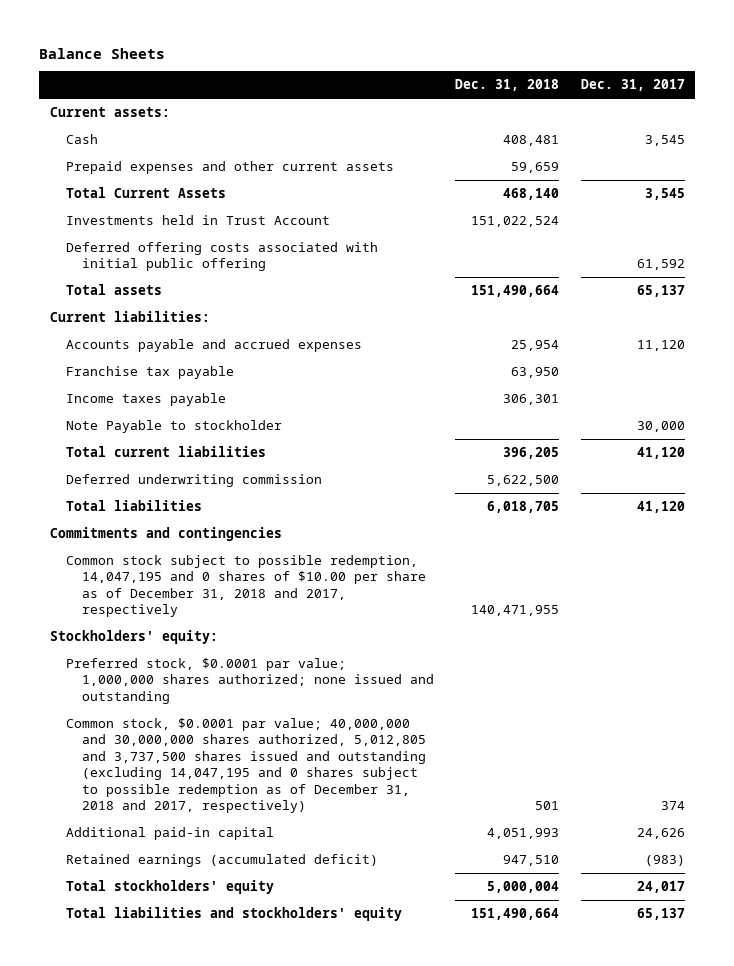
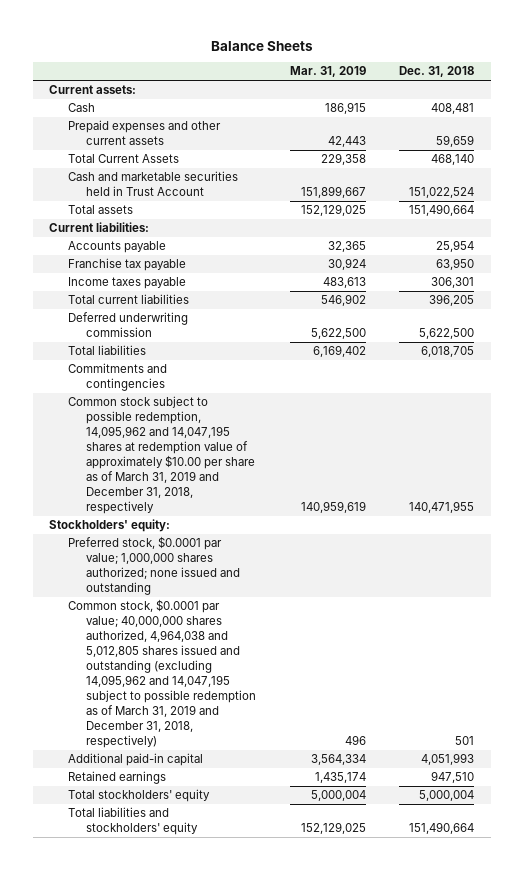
[580,79,685,92] Dec. 31, 2017 -> none
none -> [289,66,366,78] Mar. 31, 2019
[65,241,378,272] Deferred offering costs associated with initial public offering -> none
[65,214,330,225] Investments held in Trust Account -> [67,171,238,197] Cash and marketable securities held in Trust Account
[65,338,362,352] Accounts payable and accrued expenses -> [67,241,166,254] Accounts payable
[65,419,282,433] Note Payable to stockholder -> none
[65,554,426,618] Common stock subject to possible redemption, 14,047,195 and 0 shares of $10.00 per share as of December 31, 2018 and 2017, respectively -> [67,396,256,515] Common stock subject to possible redemption, 14,095,962 and 14,047,195 shares at redemption value of approximately $10.00 per share as of March 31, 2019 and December 31, 2018, respectively
[65,717,426,814] Common stock, $0.0001 par value; 40,000,000 and 30,000,000 shares authorized, 5,012,805 and 3,737,500 shares issued and outstanding (excluding 14,047,195 and 0 shares subject to possible redemption as of December 31, 2018 and 2017, respectively) -> [67,599,257,749] Common stock, $0.0001 par value; 40,000,000 shares authorized, 4,964,038 and 5,012,805 shares issued and outstanding (excluding 14,095,962 and 14,047,195 subject to possible redemption as of March 31, 2019 and December 31, 2018, respectively)
[65,853,378,867] Retained earnings (accumulated deficit) -> [67,771,166,785] Retained earnings

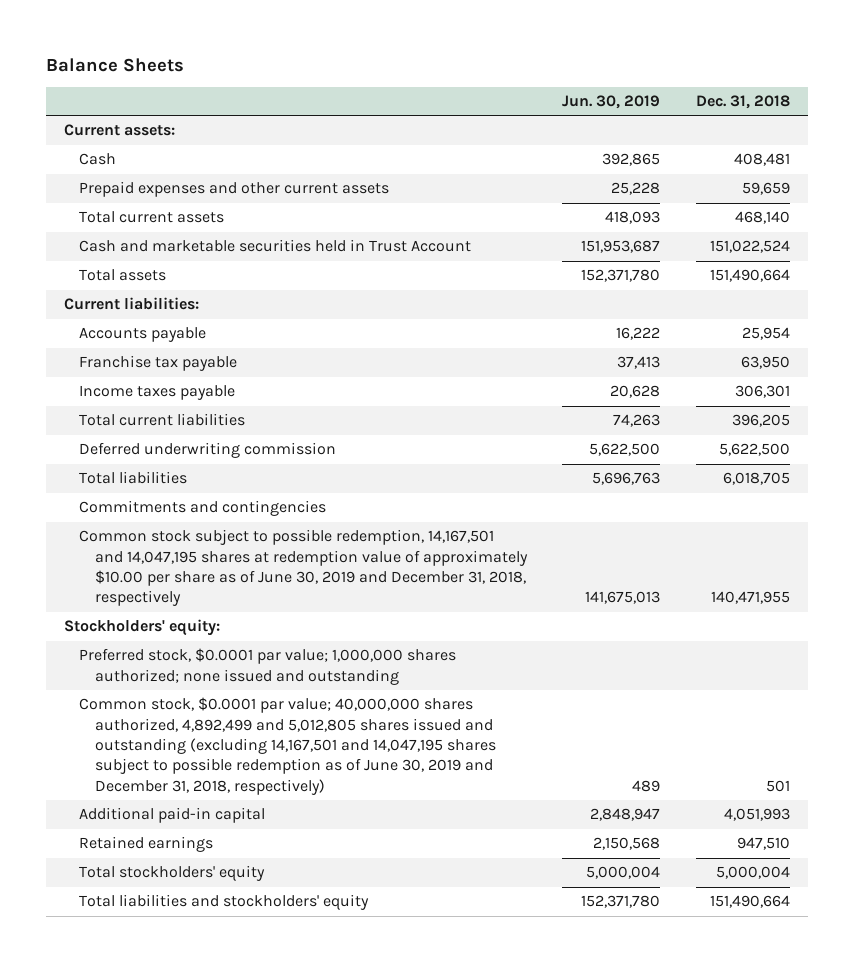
[289,66,366,78] Mar. 31, 2019 -> none
none -> [562,94,661,109] Jun. 30, 2019
[67,154,179,164] Total Current Assets -> [79,211,225,224] Total current assets
[67,396,256,515] Common stock subject to possible redemption, 14,095,962 and 14,047,195 shares at redemption value of approximately $10.00 per share as of March 31, 2019 and December 31, 2018, respectively -> [79,529,528,607] Common stock subject to possible redemption, 14,167,501 and 14,047,195 shares at redemption value of approximately $10.00 per share as of June 30, 2019 and December 31, 2018, respectively
[67,599,257,749] Common stock, $0.0001 par value; 40,000,000 shares authorized, 4,964,038 and 5,012,805 shares issued and outstanding (excluding 14,095,962 and 14,047,195 subject to possible redemption as of March 31, 2019 and December 31, 2018, respectively) -> [79,697,496,795] Common stock, $0.0001 par value; 40,000,000 shares authorized, 4,892,499 and 5,012,805 shares issued and outstanding (excluding 14,167,501 and 14,047,195 shares subject to possible redemption as of June 30, 2019 and December 31, 2018, respectively)

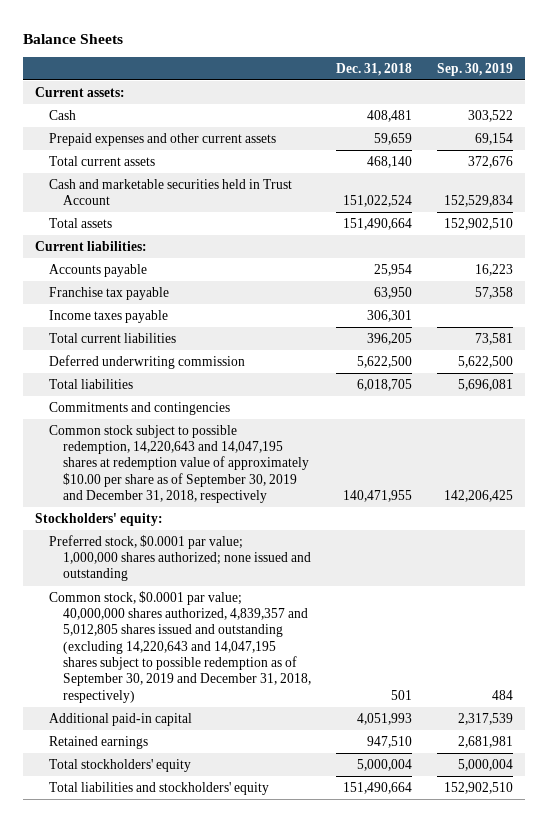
[562,94,661,109] Jun. 30, 2019 -> none
none -> [436,62,513,76] Sep. 30, 2019
[79,529,528,607] Common stock subject to possible redemption, 14,167,501 and 14,047,195 shares at redemption value of approximately $10.00 per share as of June 30, 2019 and December 31, 2018, respectively -> [48,424,309,504] Common stock subject to possible redemption, 14,220,643 and 14,047,195 shares at redemption value of approximately $10.00 per share as of September 30, 2019 and December 31, 2018, respectively
[79,697,496,795] Common stock, $0.0001 par value; 40,000,000 shares authorized, 4,892,499 and 5,012,805 shares issued and outstanding (excluding 14,167,501 and 14,047,195 shares subject to possible redemption as of June 30, 2019 and December 31, 2018, respectively) -> [48,590,311,703] Common stock, $0.0001 par value; 40,000,000 shares authorized, 4,839,357 and 5,012,805 shares issued and outstanding (excluding 14,220,643 and 14,047,195 shares subject to possible redemption as of September 30, 2019 and December 31, 2018, respectively)

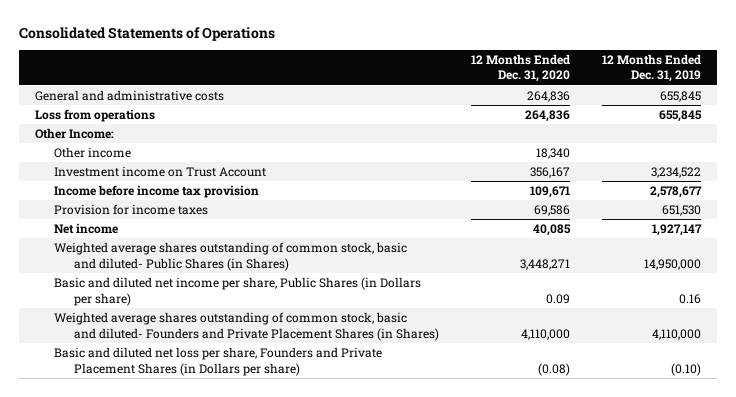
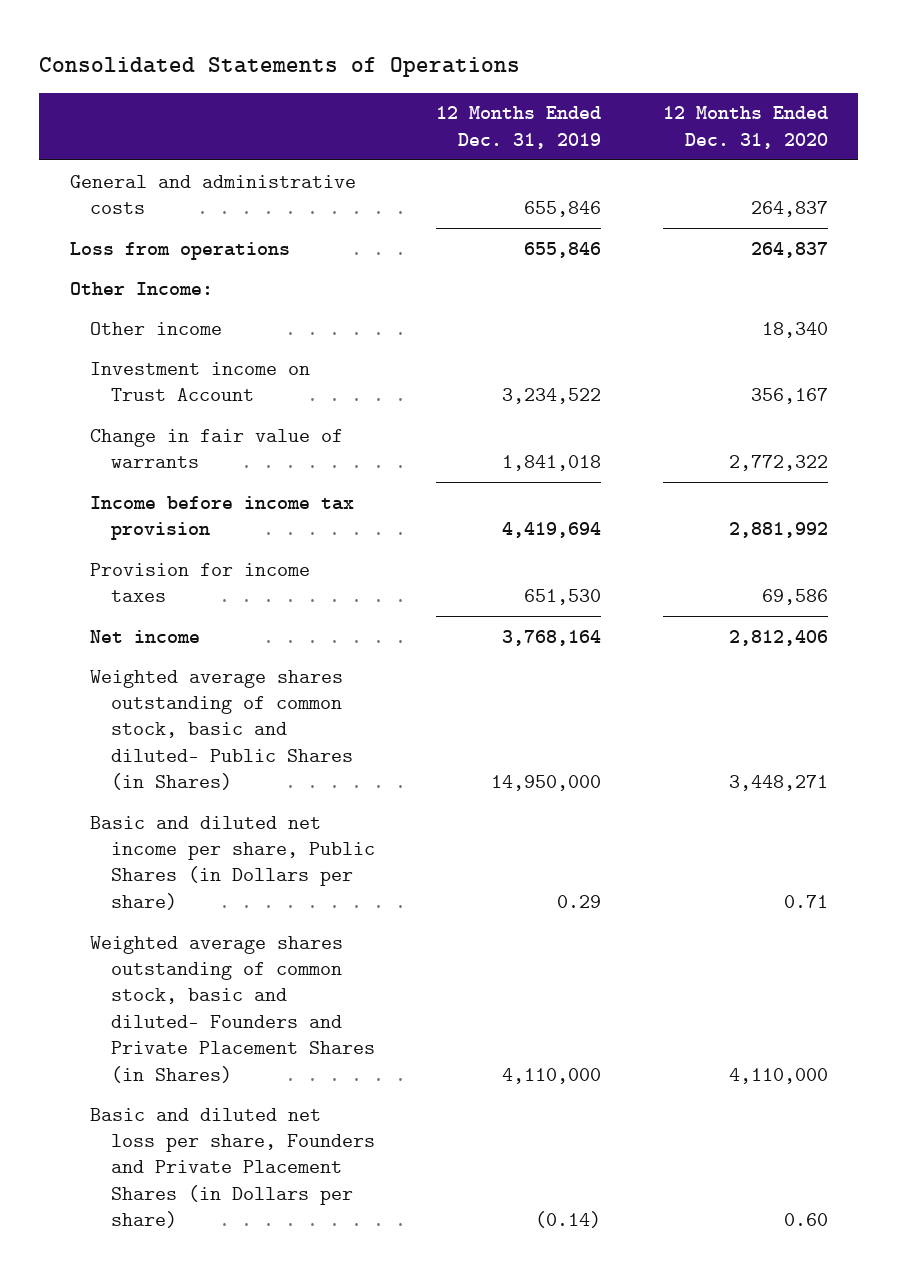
[526,90,570,102] 264,836 -> [750,200,828,217] 264,837
[660,90,702,102] 655,845 -> [524,200,602,217] 655,846
[524,109,570,122] 264,836 -> [750,241,828,258] 264,837
[659,109,703,122] 655,845 -> [524,241,602,258] 655,846
none -> [90,428,344,468] Change in fair value of warrants
[529,185,570,198] 109,671 -> [728,521,828,538] 2,881,992
[650,185,703,198] 2,578,677 -> [502,521,602,538] 4,419,694
[532,223,571,236] 40,085 -> [728,629,828,646] 2,812,406
[652,223,703,236] 1,927,147 -> [502,629,602,646] 3,768,164
[545,293,570,304] 0.09 -> [783,894,828,908] 0.71
[679,293,702,304] 0.16 -> [557,894,602,908] 0.29
[537,362,570,376] (0.08) -> [783,1213,828,1227] 0.60
[671,362,702,376] (0.10) -> [535,1211,602,1229] (0.14)

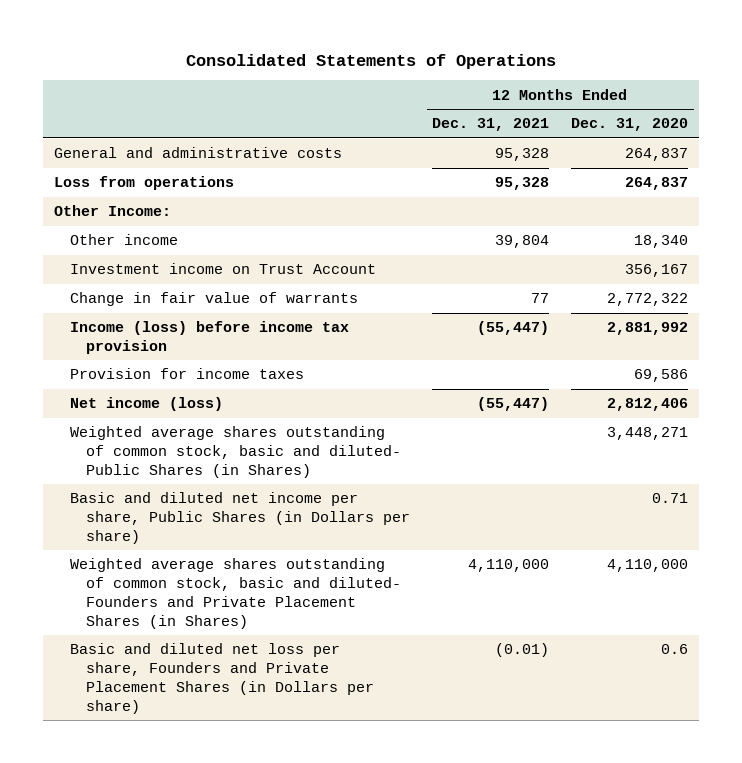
[436,106,602,149] 12 Months Ended Dec. 31, 2019 -> none
none -> [432,118,550,132] Dec. 31, 2021
[90,495,355,540] Income before income tax provision -> [69,321,349,355] Income (loss) before income tax provision
[90,629,201,643] Net income -> [69,397,223,412] Net income (loss)
[783,1213,828,1227] 0.60 -> [661,644,689,655] 0.6

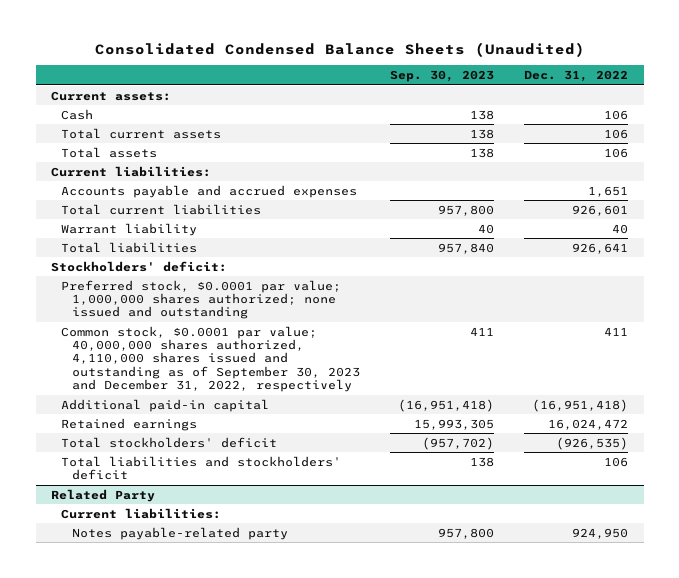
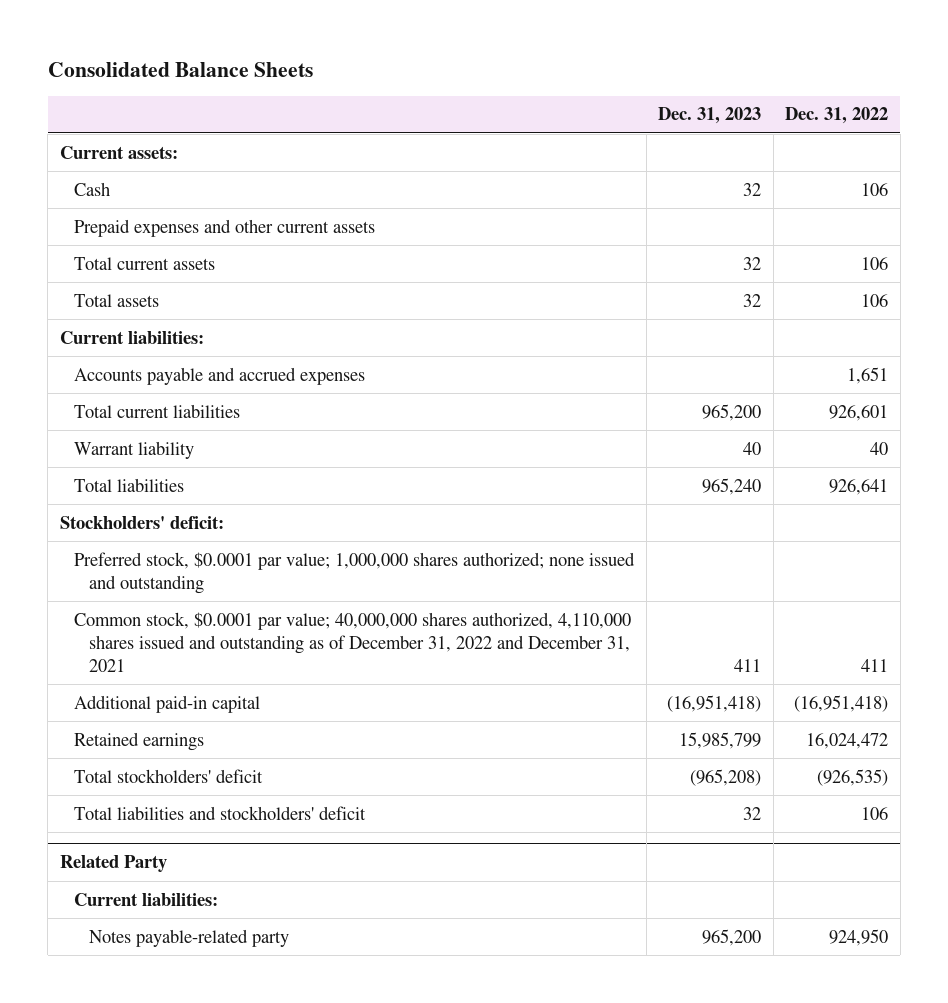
[94,41,585,57] Consolidated Condensed Balance Sheets (Unaudited) -> [47,61,313,77] Consolidated Balance Sheets
[390,69,495,82] Sep. 30, 2023 -> none
none -> [658,107,762,125] Dec. 31, 2023
none -> [74,218,376,237] Prepaid expenses and other current assets
[61,325,360,393] Common stock, $0.0001 par value; 40,000,000 shares authorized, 4,110,000 shares issued and outstanding as of September 30, 2023 and December 31, 2022, respectively -> [74,611,632,672] Common stock, $0.0001 par value; 40,000,000 shares authorized, 4,110,000 shares issued and outstanding as of December 31, 2022 and December 31, 2021

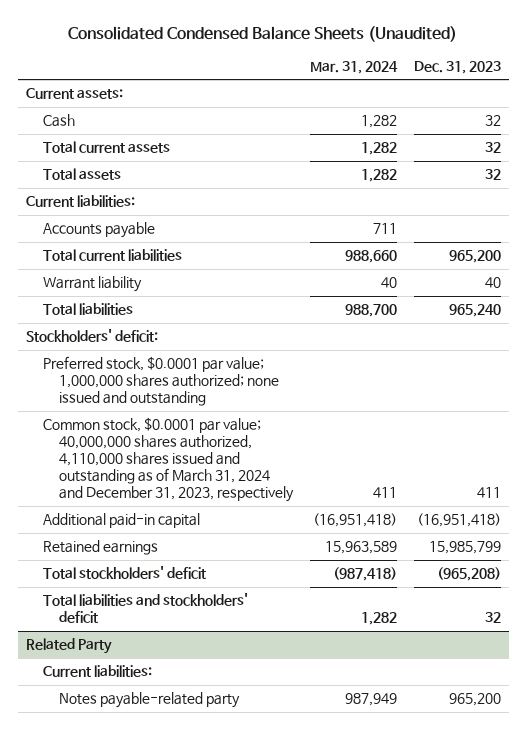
[47,61,313,77] Consolidated Balance Sheets -> [68,26,458,43] Consolidated Condensed Balance Sheets (Unaudited)
[785,107,889,125] Dec. 31, 2022 -> none
none -> [309,60,398,74] Mar. 31, 2024
[74,218,376,237] Prepaid expenses and other current assets -> none
[74,366,366,385] Accounts payable and accrued expenses -> none
none -> [42,222,155,239] Accounts payable
[74,611,632,672] Common stock, $0.0001 par value; 40,000,000 shares authorized, 4,110,000 shares issued and outstanding as of December 31, 2022 and December 31, 2021 -> [42,417,295,503] Common stock, $0.0001 par value; 40,000,000 shares authorized, 4,110,000 shares issued and outstanding as of March 31, 2024 and December 31, 2023, respectively

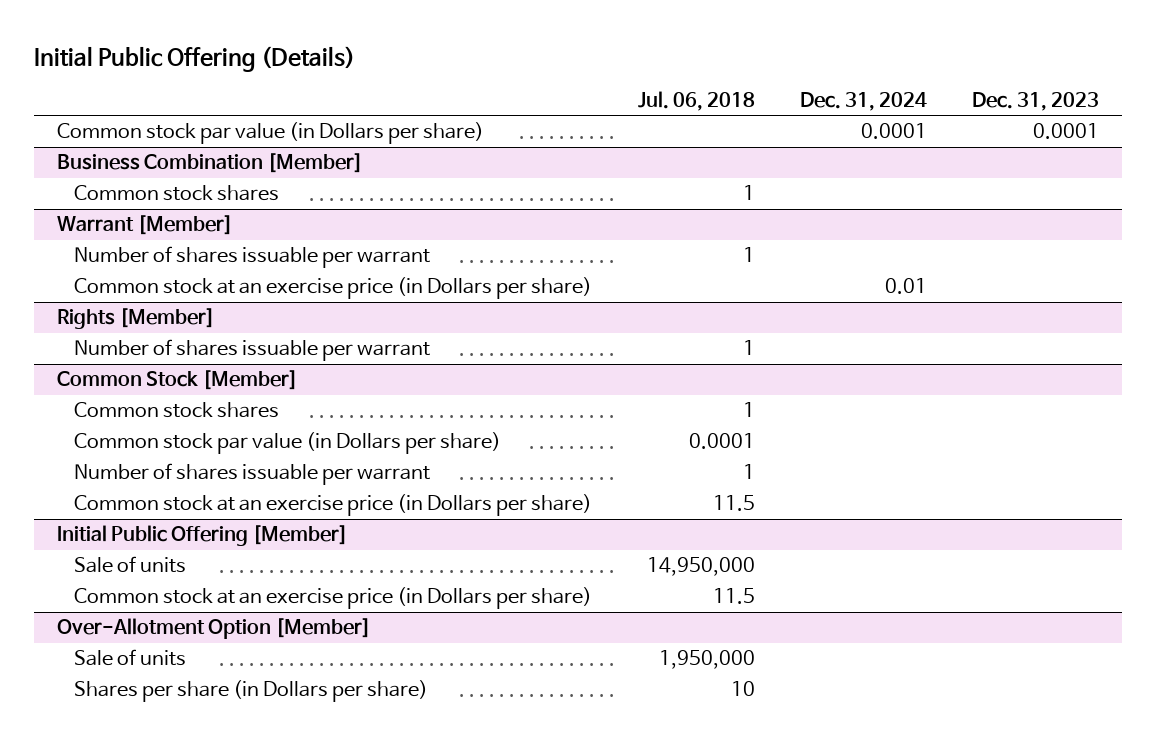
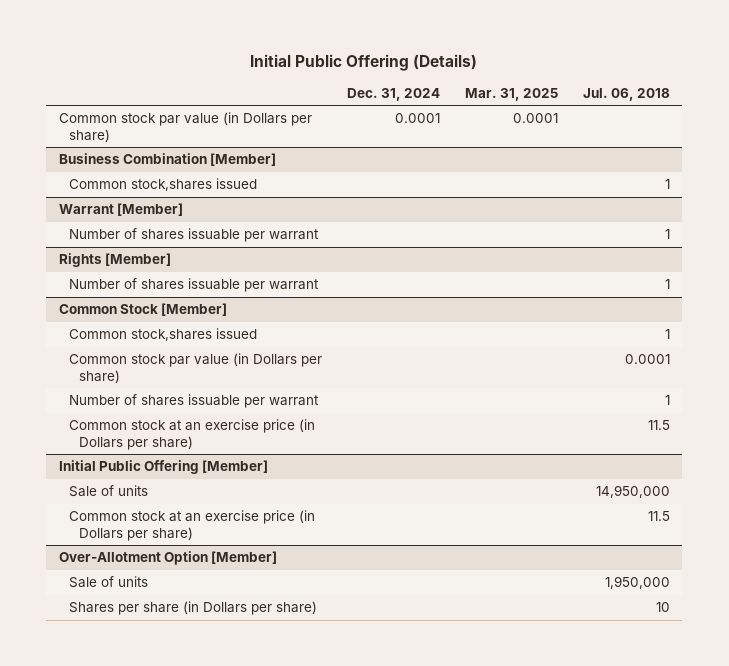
[972,92,1100,112] Dec. 31, 2023 -> none
none -> [464,87,558,101] Mar. 31, 2025
[74,185,280,202] Common stock shares -> [68,178,257,192] Common stock,shares issued
[74,277,593,300] Common stock at an exercise price (in Dollars per share) -> none
[74,402,280,419] Common stock shares -> [68,328,257,342] Common stock,shares issued

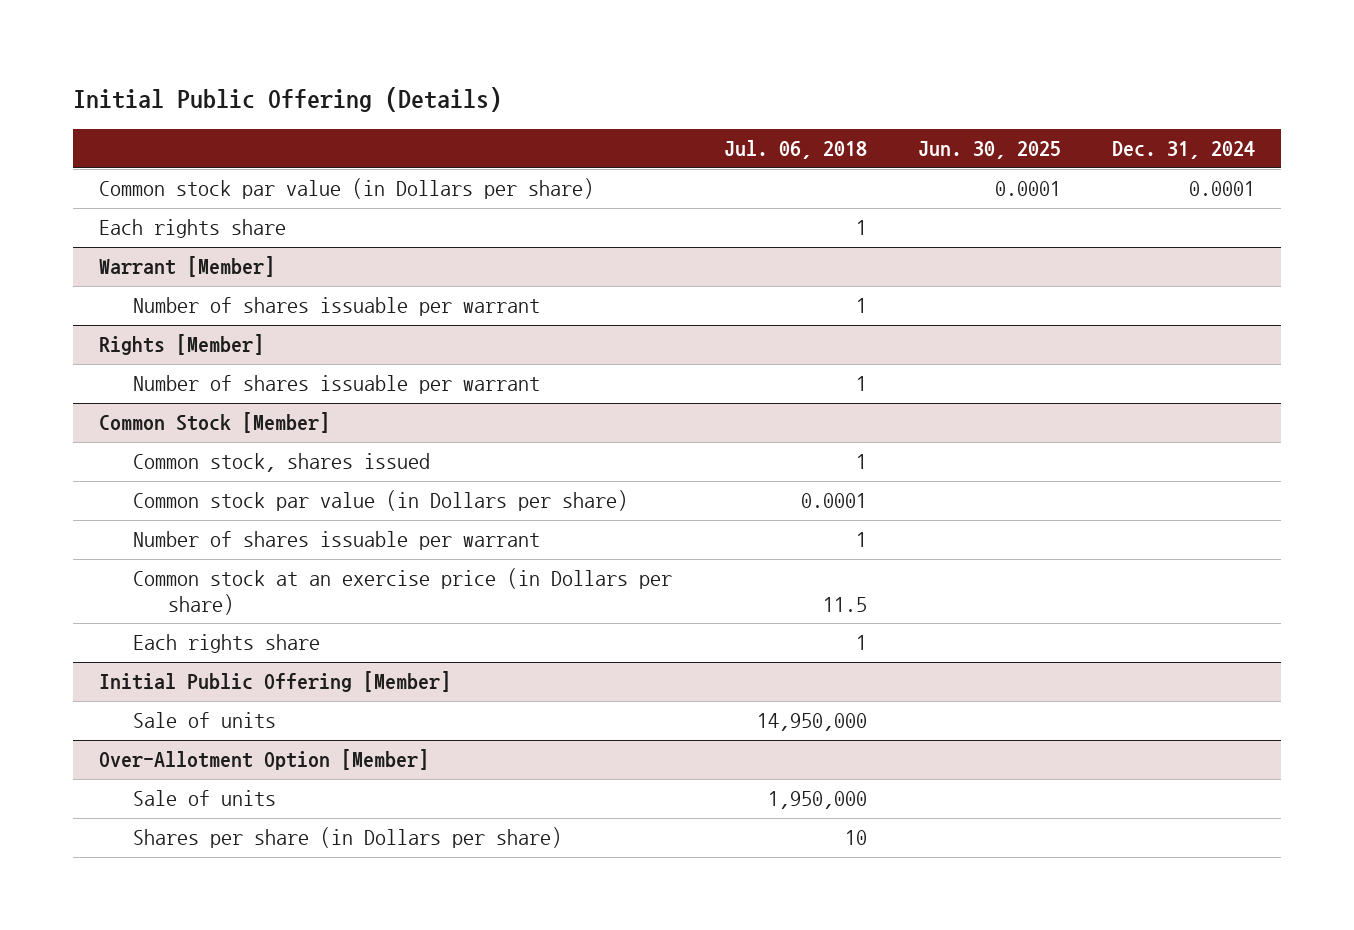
[464,87,558,101] Mar. 31, 2025 -> none
none -> [917,141,1061,160] Jun. 30, 2025
[58,153,276,167] Business Combination [Member] -> none
[68,178,257,192] Common stock,shares issued -> none
none -> [98,219,286,239] Each rights share
[68,328,257,342] Common stock,shares issued -> [133,453,431,473] Common stock, shares issued
none -> [133,634,321,654] Each rights share
[68,510,315,541] Common stock at an exercise price (in Dollars per share) -> none

